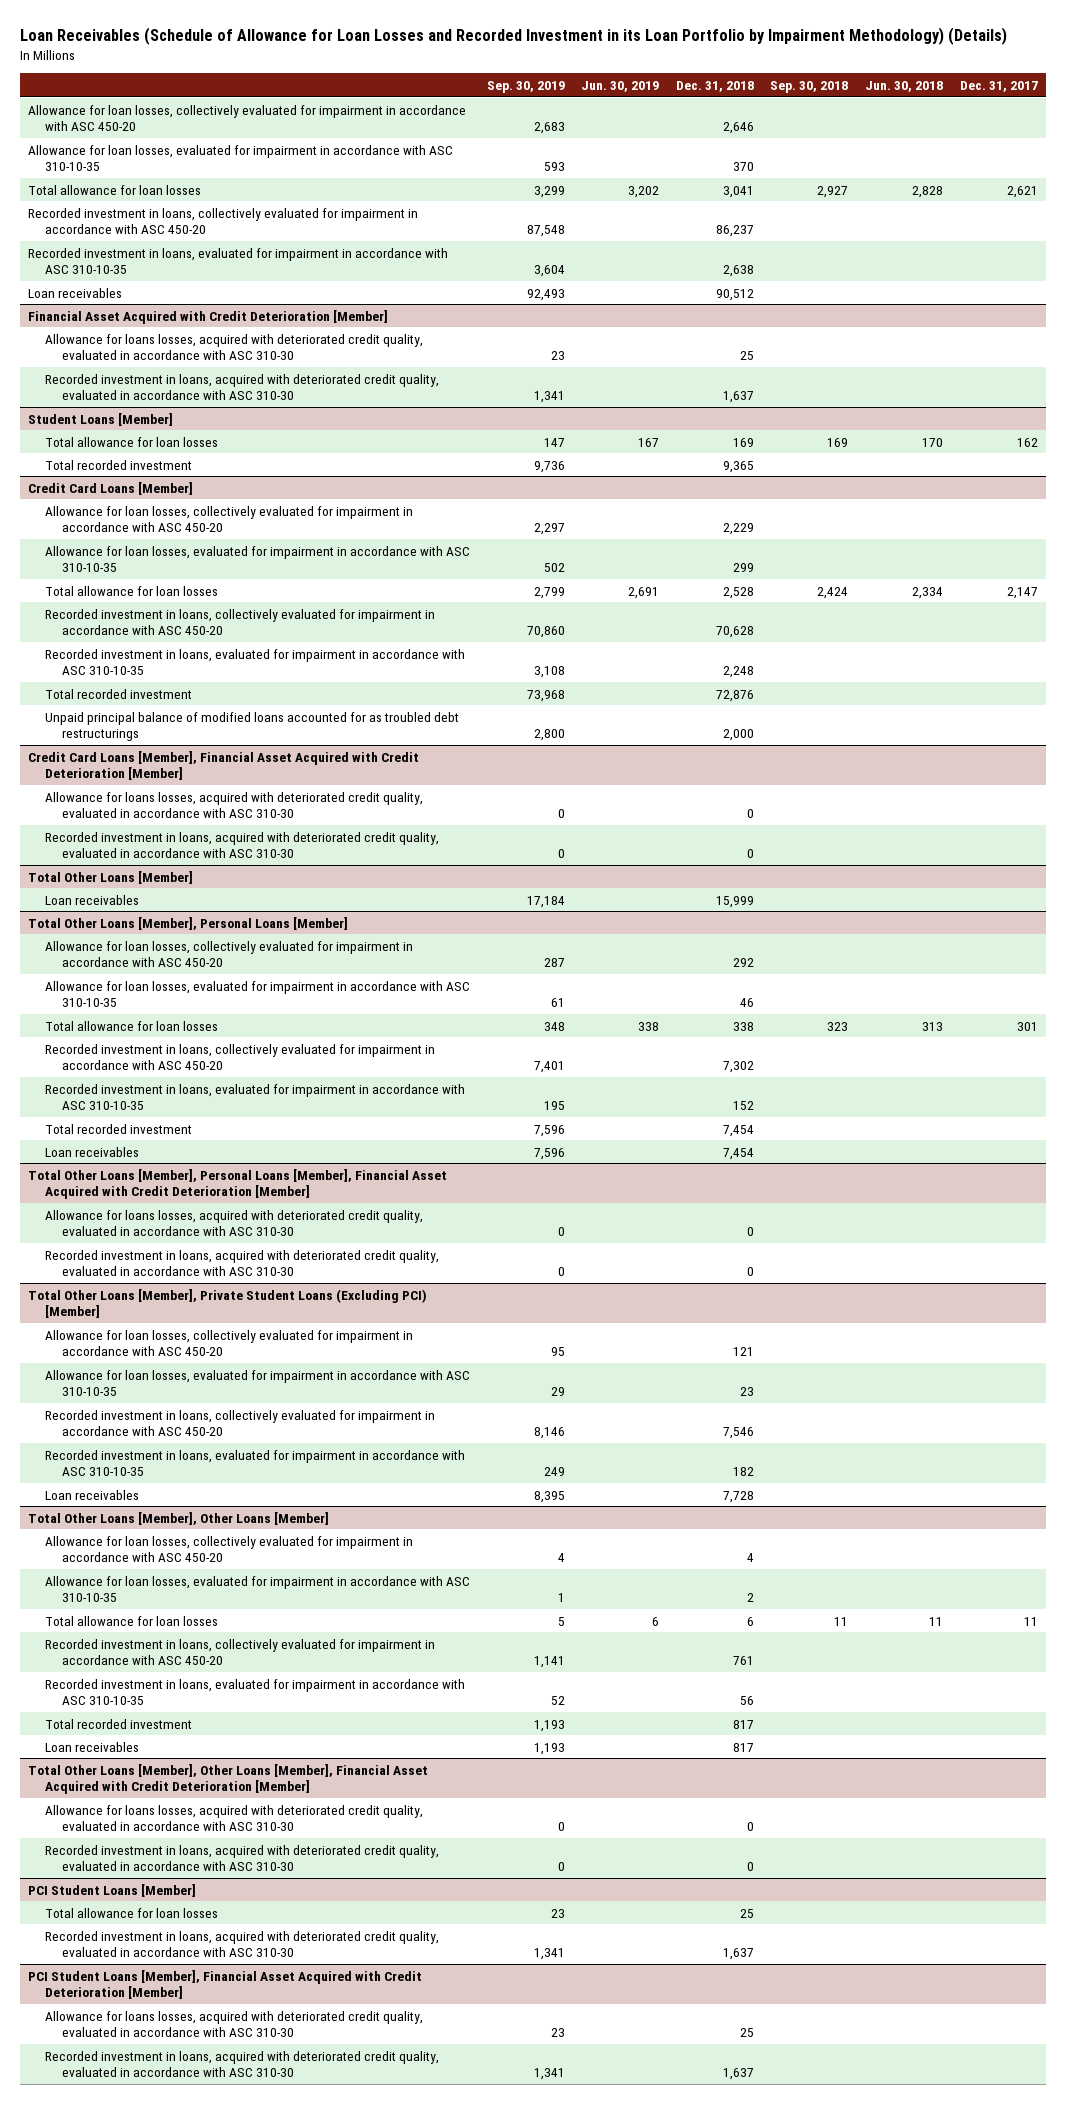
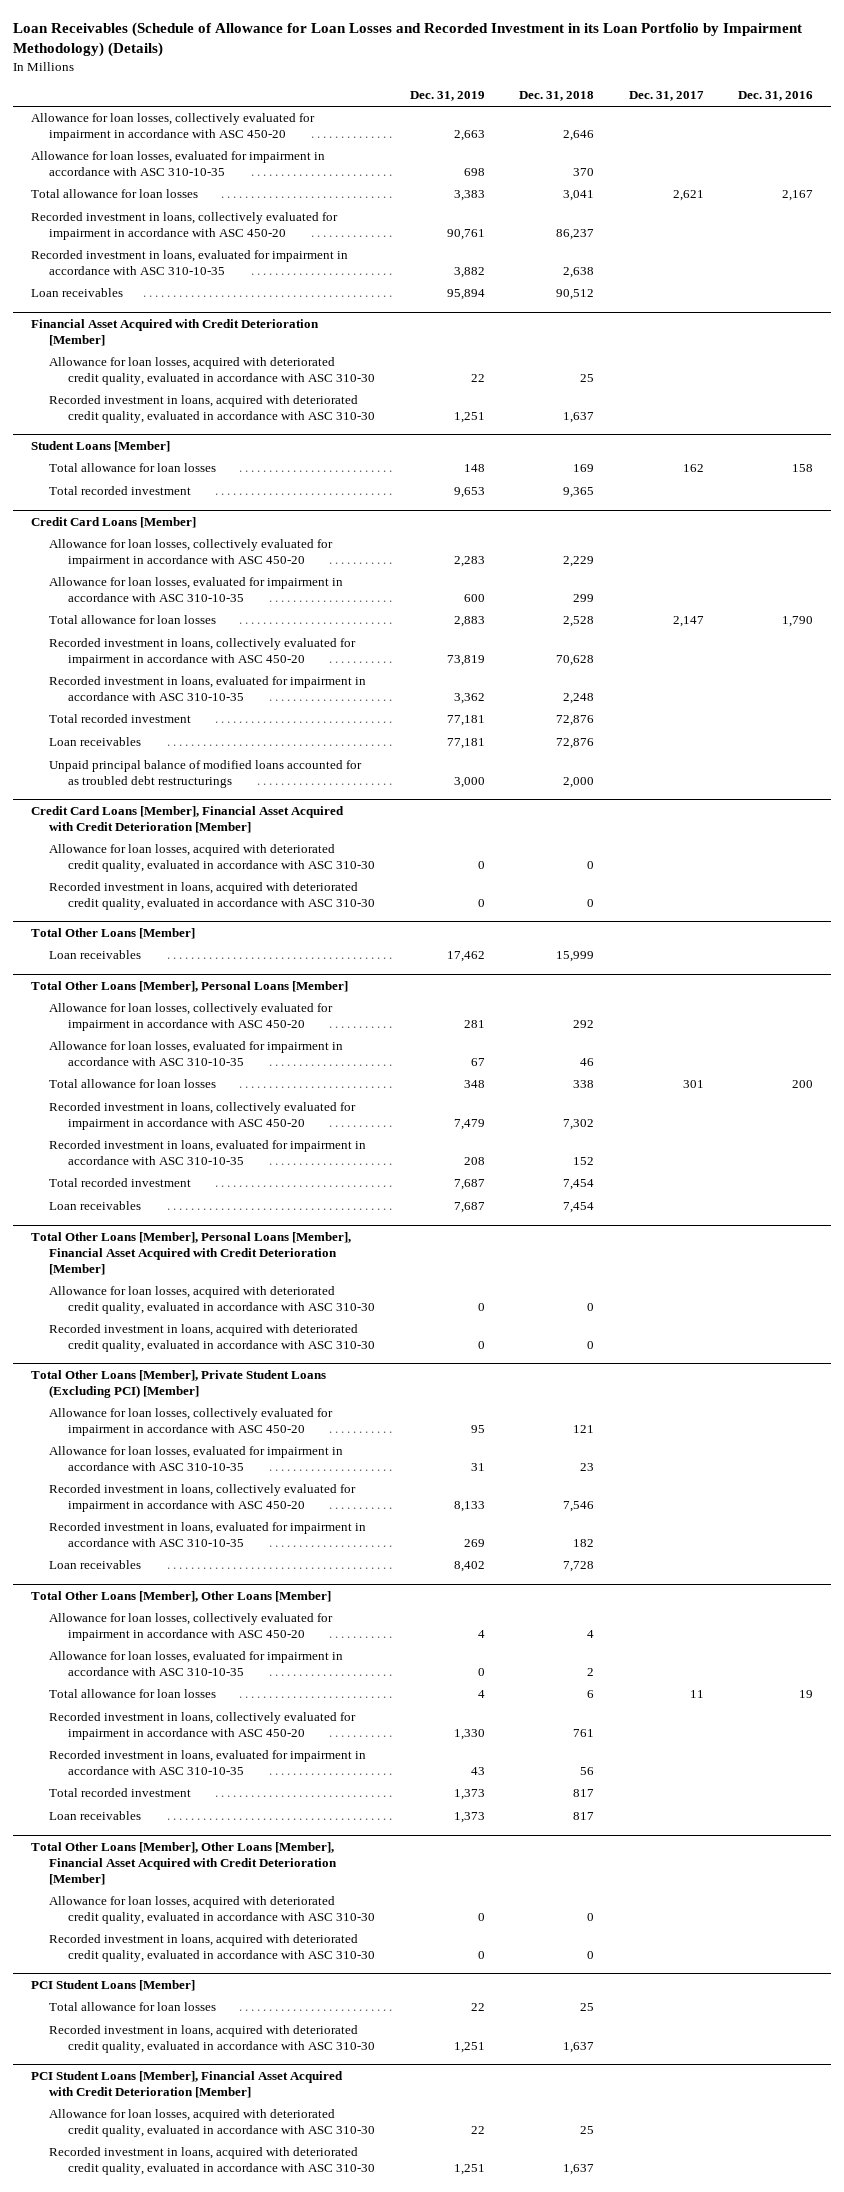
[486,80,565,93] Sep. 30, 2019 -> none
[581,80,660,92] Jun. 30, 2019 -> none
[770,80,849,93] Sep. 30, 2018 -> none
[864,80,943,92] Jun. 30, 2018 -> none
none -> [409,90,485,101] Dec. 31, 2019
none -> [738,90,814,101] Dec. 31, 2016
[45,333,424,361] Allowance for loans losses, acquired with deteriorated credit quality, evaluated in accordance with ASC 310-30 -> [49,357,375,386] Allowance for loan losses, acquired with deteriorated credit quality, evaluated in accordance with ASC 310-30
none -> [49,737,142,747] Loan receivables
[45,791,424,819] Allowance for loans losses, acquired with deteriorated credit quality, evaluated in accordance with ASC 310-30 -> [49,844,375,873] Allowance for loan losses, acquired with deteriorated credit quality, evaluated in accordance with ASC 310-30
[45,1209,424,1237] Allowance for loans losses, acquired with deteriorated credit quality, evaluated in accordance with ASC 310-30 -> [49,1286,375,1315] Allowance for loan losses, acquired with deteriorated credit quality, evaluated in accordance with ASC 310-30
[45,1804,424,1832] Allowance for loans losses, acquired with deteriorated credit quality, evaluated in accordance with ASC 310-30 -> [49,1896,375,1925] Allowance for loan losses, acquired with deteriorated credit quality, evaluated in accordance with ASC 310-30
[45,2010,424,2038] Allowance for loans losses, acquired with deteriorated credit quality, evaluated in accordance with ASC 310-30 -> [49,2109,375,2138] Allowance for loan losses, acquired with deteriorated credit quality, evaluated in accordance with ASC 310-30

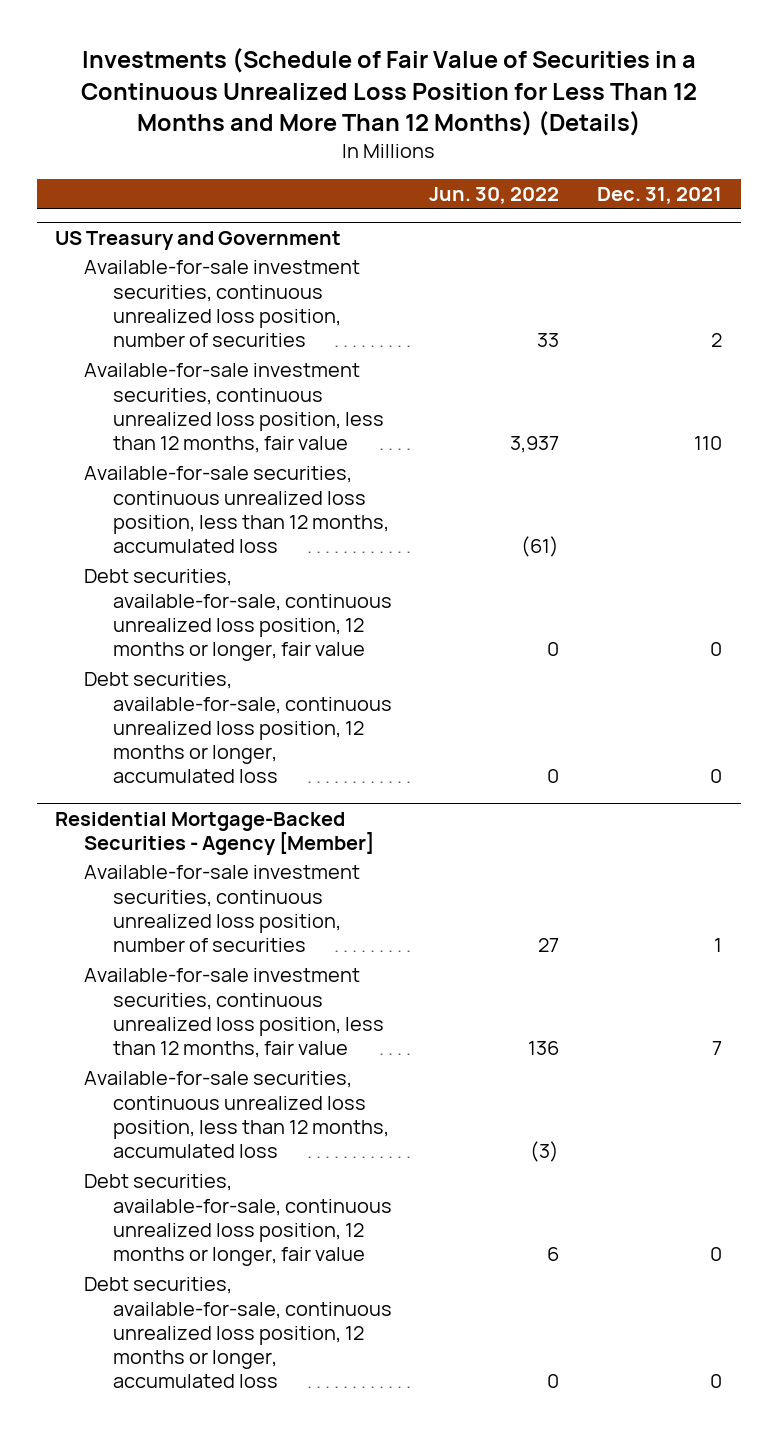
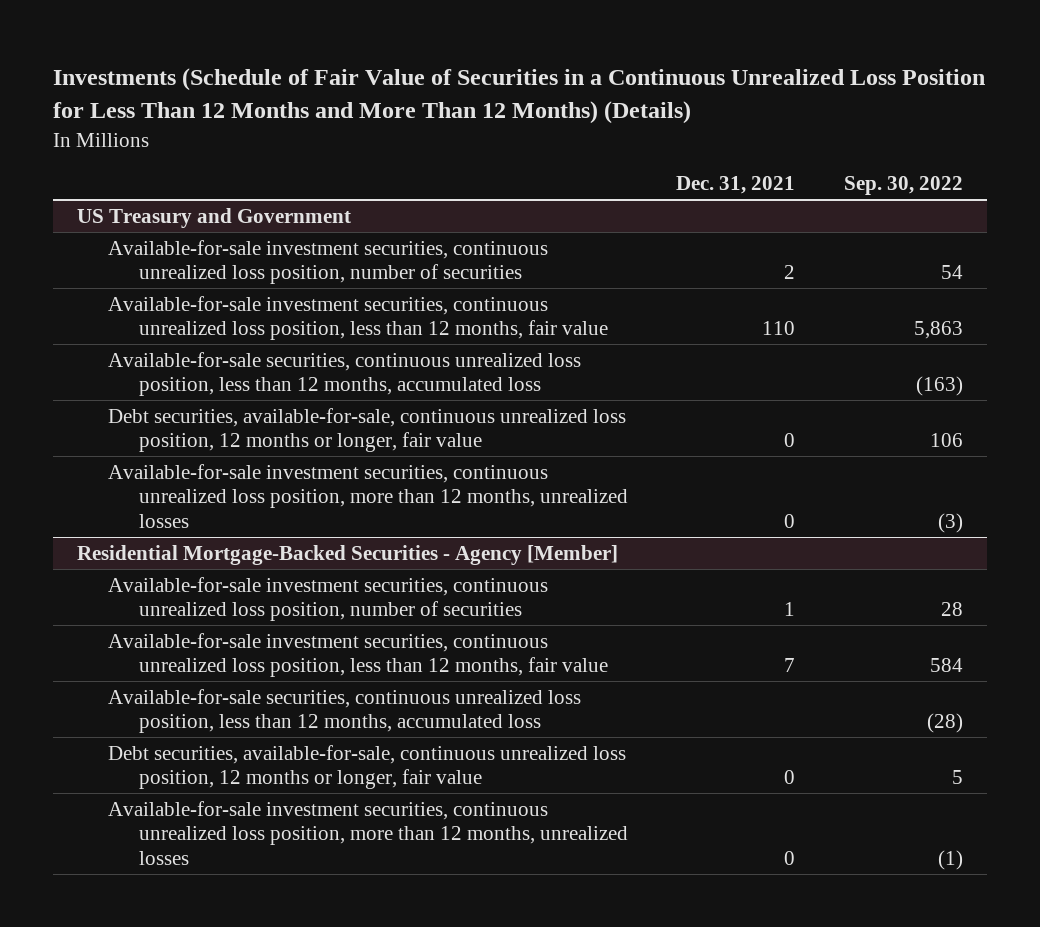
[429,187,560,205] Jun. 30, 2022 -> none
none -> [843,176,963,196] Sep. 30, 2022
[84,672,392,784] Debt securities, available-for-sale, continuous unrealized loss position, 12 months or longer, accumulated loss -> [107,463,628,528] Available-for-sale investment securities, continuous unrealized loss position, more than 12 months, unrealized losses
[84,1277,392,1389] Debt securities, available-for-sale, continuous unrealized loss position, 12 months or longer, accumulated loss -> [107,800,628,865] Available-for-sale investment securities, continuous unrealized loss position, more than 12 months, unrealized losses

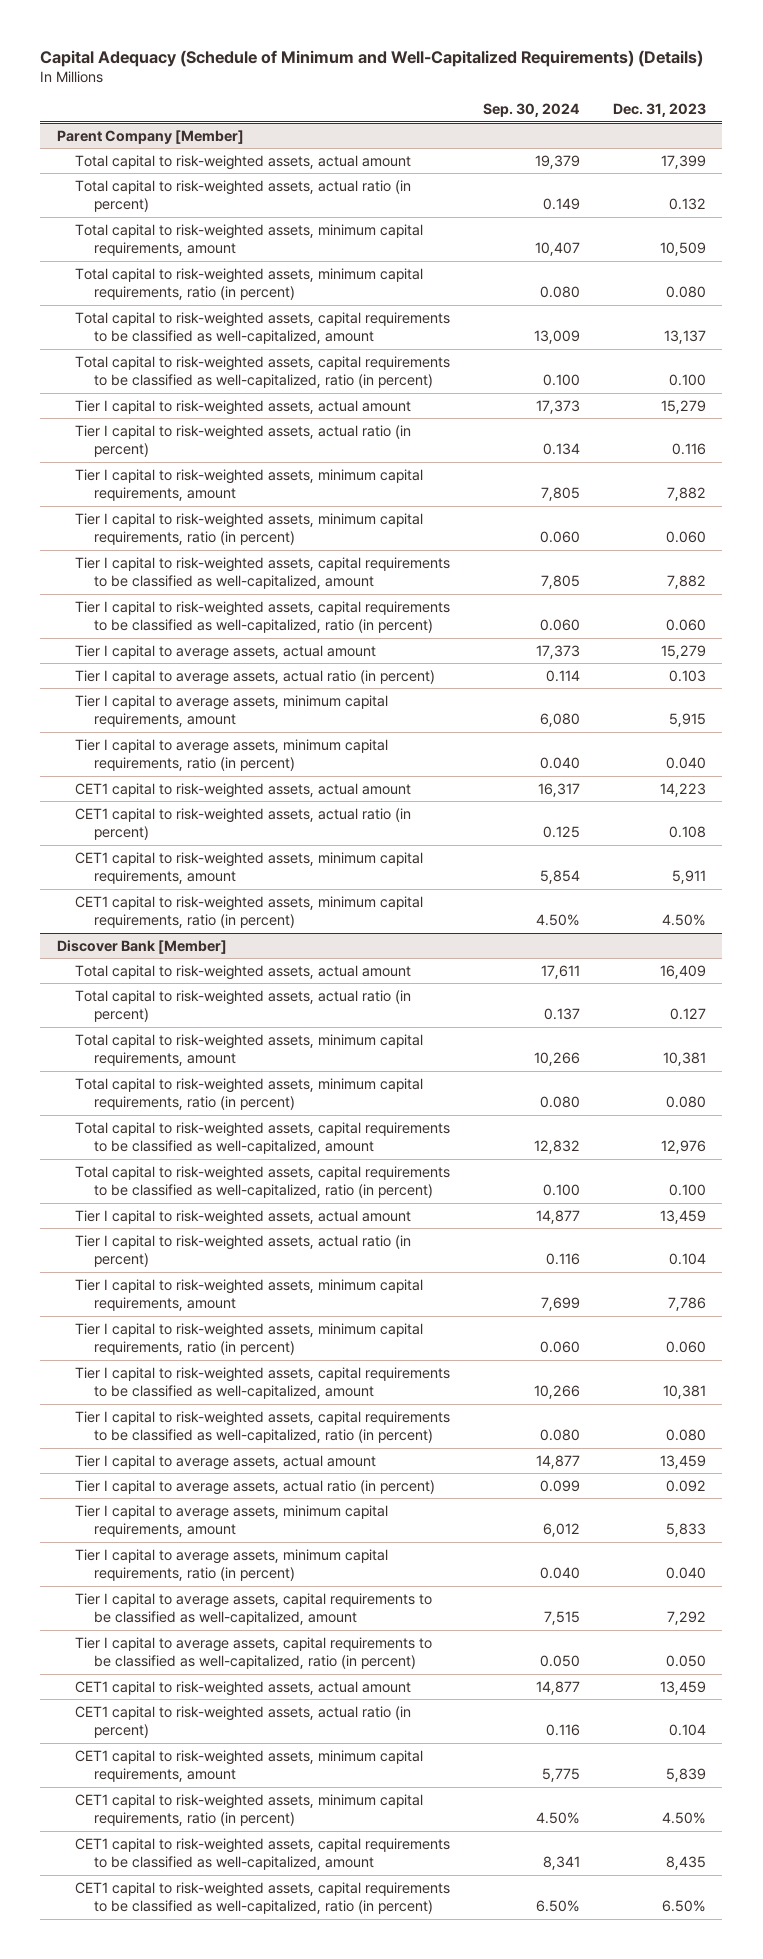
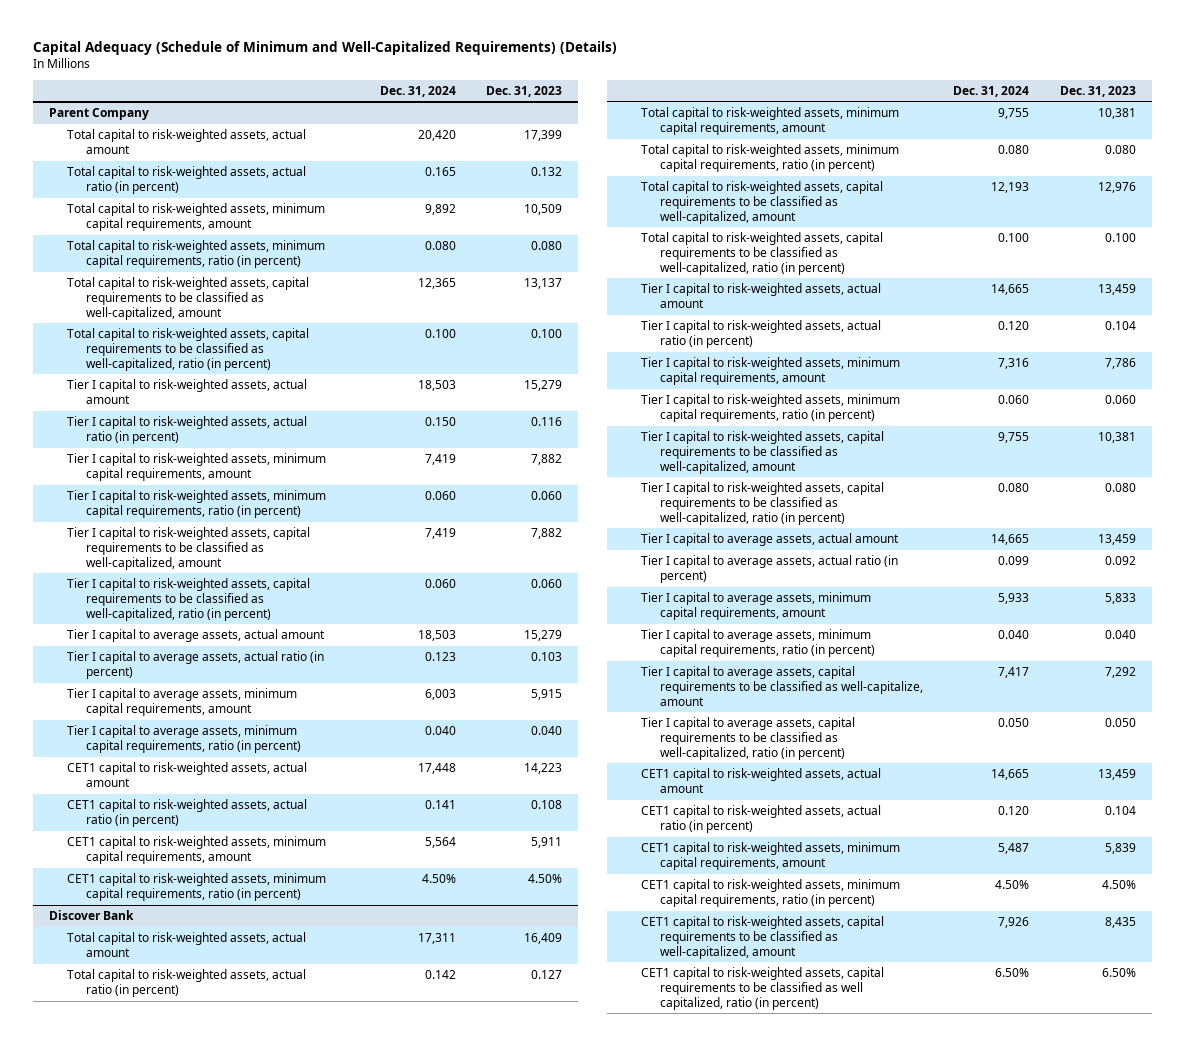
[483,103,581,118] Sep. 30, 2024 -> none
none -> [379,85,456,97] Dec. 31, 2024
[56,129,244,144] Parent Company [Member] -> [48,108,149,121] Parent Company
[56,939,227,954] Discover Bank [Member] -> [48,910,134,921] Discover Bank
[75,1592,433,1626] Tier I capital to average assets, capital requirements to be classified as well-capitalized, amount -> [641,666,923,706] Tier I capital to average assets, capital requirements to be classified as well-capitalize, amount
[75,1881,451,1915] CET1 capital to risk-weighted assets, capital requirements to be classified as well-capitalized, ratio (in percent) -> [641,967,885,1010] CET1 capital to risk-weighted assets, capital requirements to be classified as well capitalized, ratio (in percent)

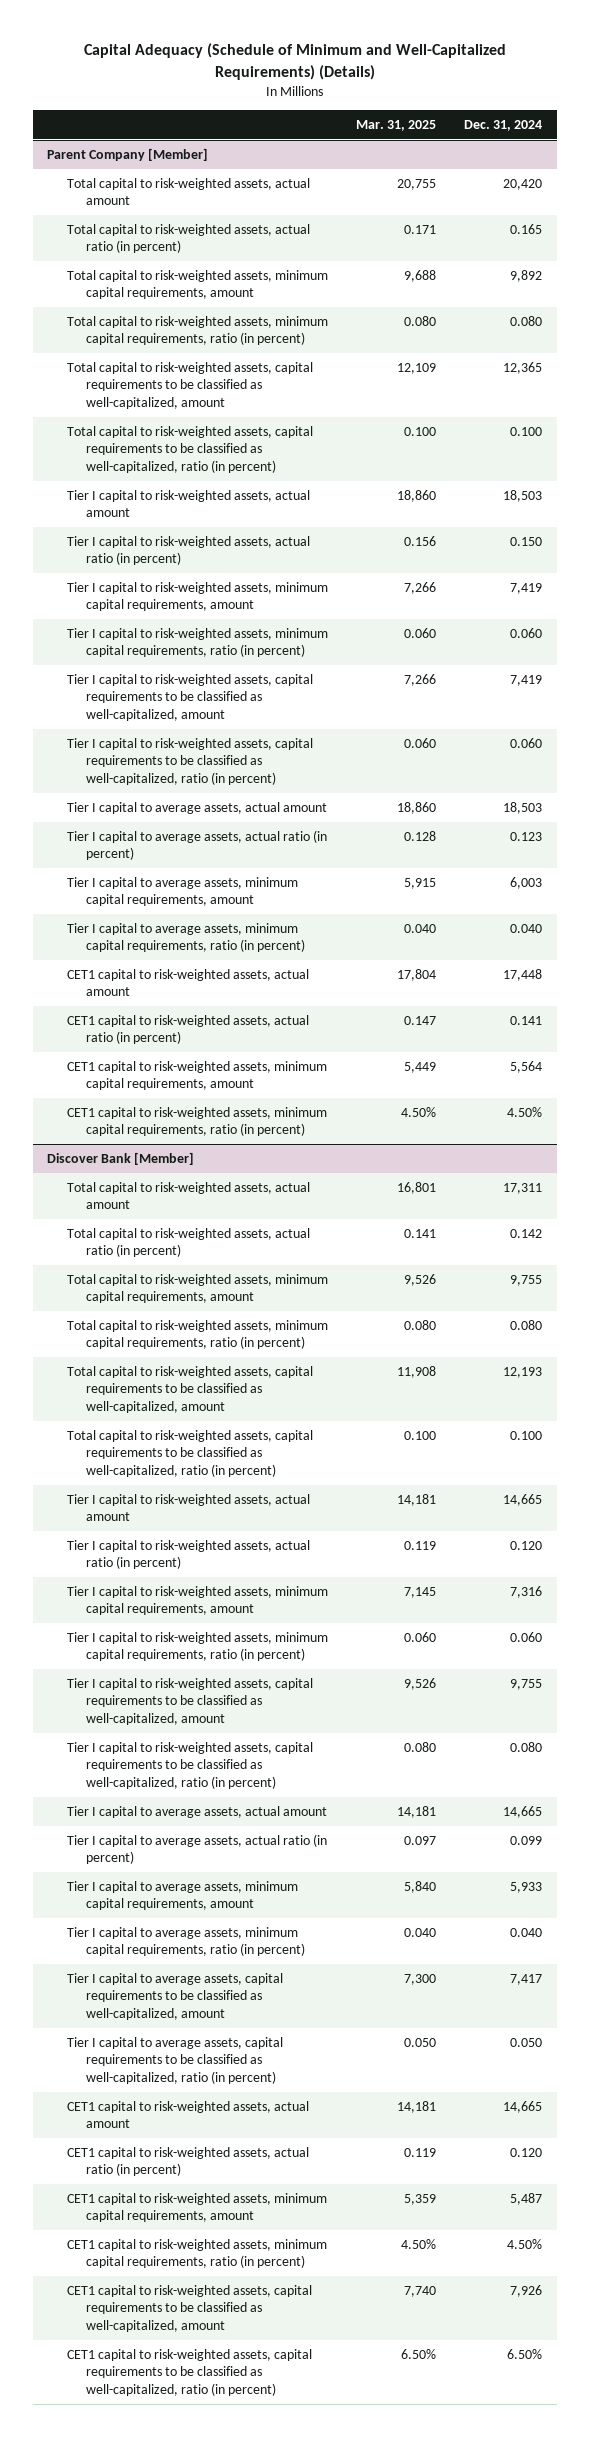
[486,85,563,97] Dec. 31, 2023 -> none
none -> [355,119,436,131] Mar. 31, 2025
[48,108,149,121] Parent Company -> [47,147,209,161] Parent Company [Member]
[48,910,134,921] Discover Bank -> [47,1151,195,1165] Discover Bank [Member]
[641,666,923,706] Tier I capital to average assets, capital requirements to be classified as well-capitalize, amount -> [66,1972,283,2020] Tier I capital to average assets, capital requirements to be classified as well-capitalized, amount
[641,967,885,1010] CET1 capital to risk-weighted assets, capital requirements to be classified as well capitalized, ratio (in percent) -> [66,2348,312,2396] CET1 capital to risk-weighted assets, capital requirements to be classified as well-capitalized, ratio (in percent)

